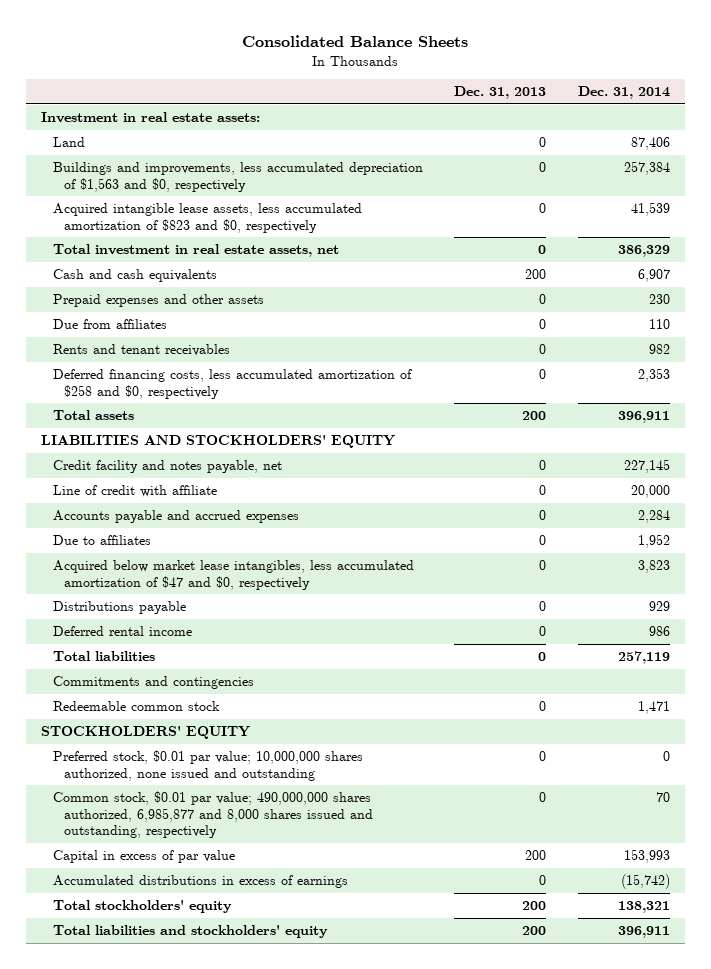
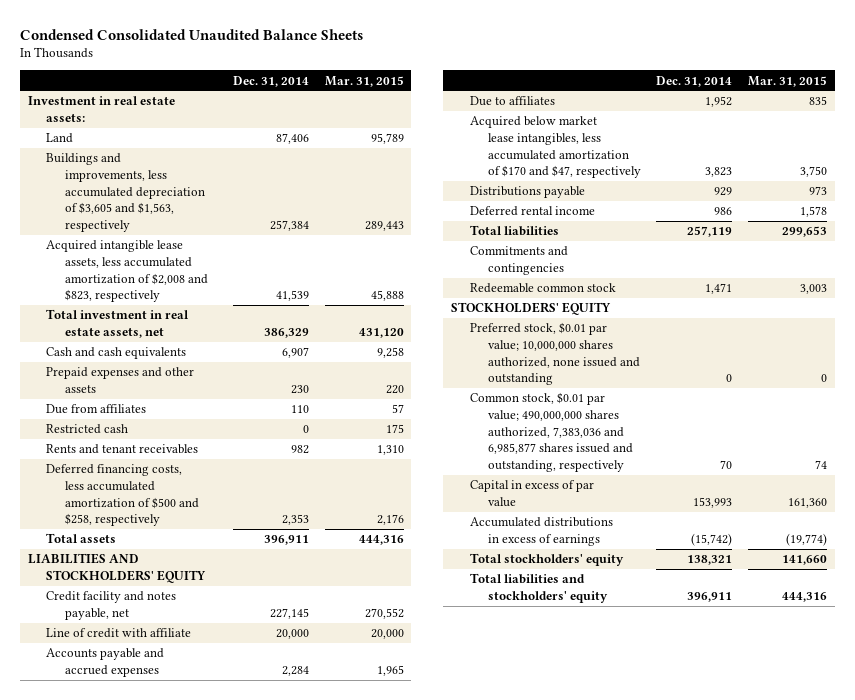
[242,34,469,47] Consolidated Balance Sheets -> [20,29,364,41] Condensed Consolidated Unaudited Balance Sheets
[454,86,547,100] Dec. 31, 2013 -> none
none -> [324,75,404,87] Mar. 31, 2015
[52,162,423,192] Buildings and improvements, less accumulated depreciation of $1,563 and $0, respectively -> [46,153,205,232] Buildings and improvements, less accumulated depreciation of $3,605 and $1,563, respectively
[52,203,362,233] Acquired intangible lease assets, less accumulated amortization of $823 and $0, respectively -> [46,240,208,303] Acquired intangible lease assets, less accumulated amortization of $2,008 and $823, respectively
none -> [46,424,129,435] Restricted cash
[52,369,412,399] Deferred financing costs, less accumulated amortization of $258 and $0, respectively -> [46,464,199,527] Deferred financing costs, less accumulated amortization of $500 and $258, respectively
[52,560,414,590] Acquired below market lease intangibles, less accumulated amortization of $47 and $0, respectively -> [469,116,642,179] Acquired below market lease intangibles, less accumulated amortization of $170 and $47, respectively
[52,791,373,839] Common stock, $0.01 par value; 490,000,000 shares authorized, 6,985,877 and 8,000 shares issued and outstanding, respectively -> [469,392,634,472] Common stock, $0.01 par value; 490,000,000 shares authorized, 7,383,036 and 6,985,877 shares issued and outstanding, respectively

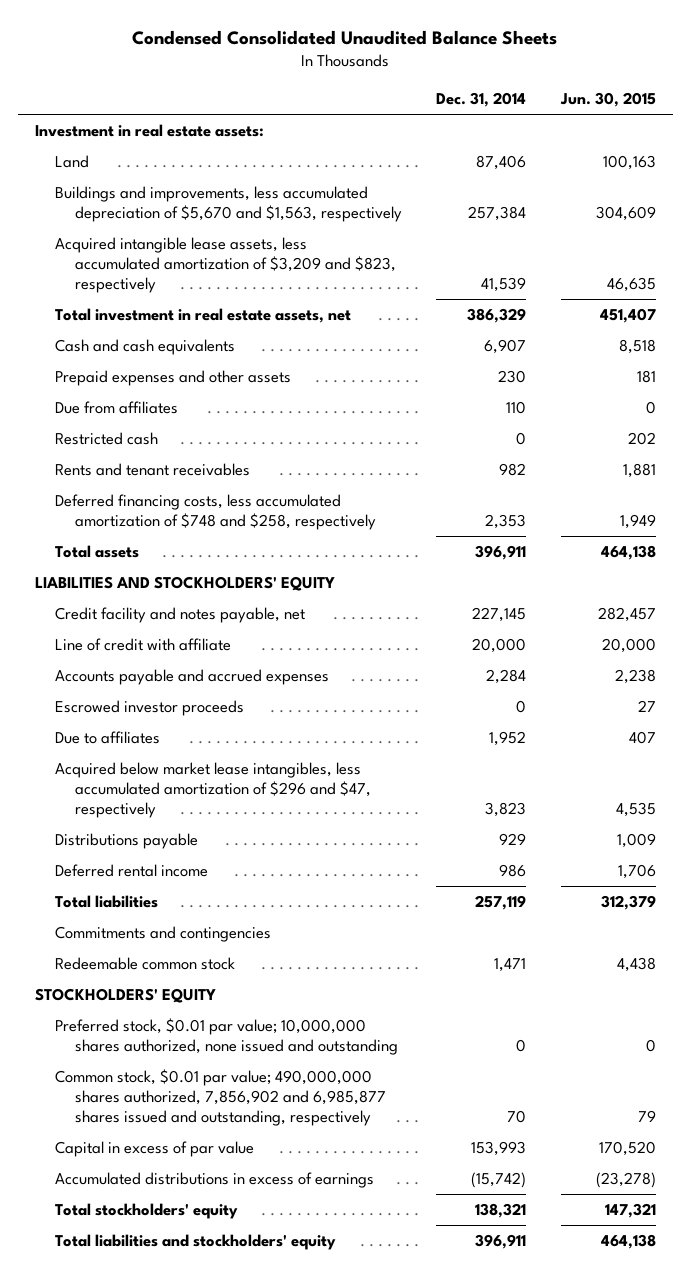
[324,75,404,87] Mar. 31, 2015 -> none
none -> [559,92,656,108] Jun. 30, 2015
[46,153,205,232] Buildings and improvements, less accumulated depreciation of $3,605 and $1,563, respectively -> [54,186,402,223] Buildings and improvements, less accumulated depreciation of $5,670 and $1,563, respectively
[46,240,208,303] Acquired intangible lease assets, less accumulated amortization of $2,008 and $823, respectively -> [54,237,396,293] Acquired intangible lease assets, less accumulated amortization of $3,209 and $823, respectively
[46,464,199,527] Deferred financing costs, less accumulated amortization of $500 and $258, respectively -> [54,494,376,531] Deferred financing costs, less accumulated amortization of $748 and $258, respectively
none -> [54,700,244,717] Escrowed investor proceeds
[469,116,642,179] Acquired below market lease intangibles, less accumulated amortization of $170 and $47, respectively -> [54,762,371,818] Acquired below market lease intangibles, less accumulated amortization of $296 and $47, respectively
[469,392,634,472] Common stock, $0.01 par value; 490,000,000 shares authorized, 7,383,036 and 6,985,877 shares issued and outstanding, respectively -> [54,1069,386,1126] Common stock, $0.01 par value; 490,000,000 shares authorized, 7,856,902 and 6,985,877 shares issued and outstanding, respectively

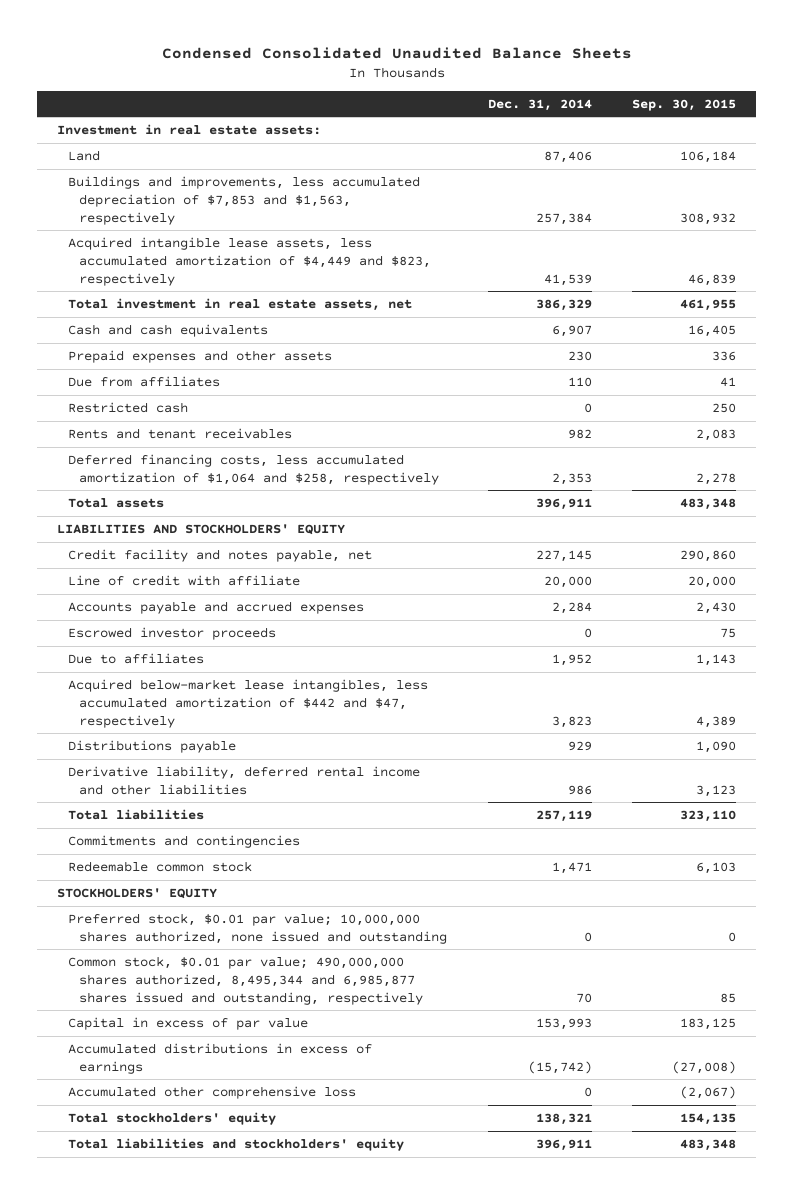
[559,92,656,108] Jun. 30, 2015 -> none
none -> [632,98,737,111] Sep. 30, 2015
[54,186,402,223] Buildings and improvements, less accumulated depreciation of $5,670 and $1,563, respectively -> [68,175,421,225] Buildings and improvements, less accumulated depreciation of $7,853 and $1,563, respectively
[54,237,396,293] Acquired intangible lease assets, less accumulated amortization of $3,209 and $823, respectively -> [68,236,432,286] Acquired intangible lease assets, less accumulated amortization of $4,449 and $823, respectively
[54,494,376,531] Deferred financing costs, less accumulated amortization of $748 and $258, respectively -> [68,453,440,485] Deferred financing costs, less accumulated amortization of $1,064 and $258, respectively
[54,762,371,818] Acquired below market lease intangibles, less accumulated amortization of $296 and $47, respectively -> [68,678,429,728] Acquired below-market lease intangibles, less accumulated amortization of $442 and $47, respectively
[54,864,208,878] Deferred rental income -> [68,765,421,795] Derivative liability, deferred rental income and other liabilities
[54,1069,386,1126] Common stock, $0.01 par value; 490,000,000 shares authorized, 7,856,902 and 6,985,877 shares issued and outstanding, respectively -> [68,955,424,1005] Common stock, $0.01 par value; 490,000,000 shares authorized, 8,495,344 and 6,985,877 shares issued and outstanding, respectively
none -> [68,1085,357,1099] Accumulated other comprehensive loss

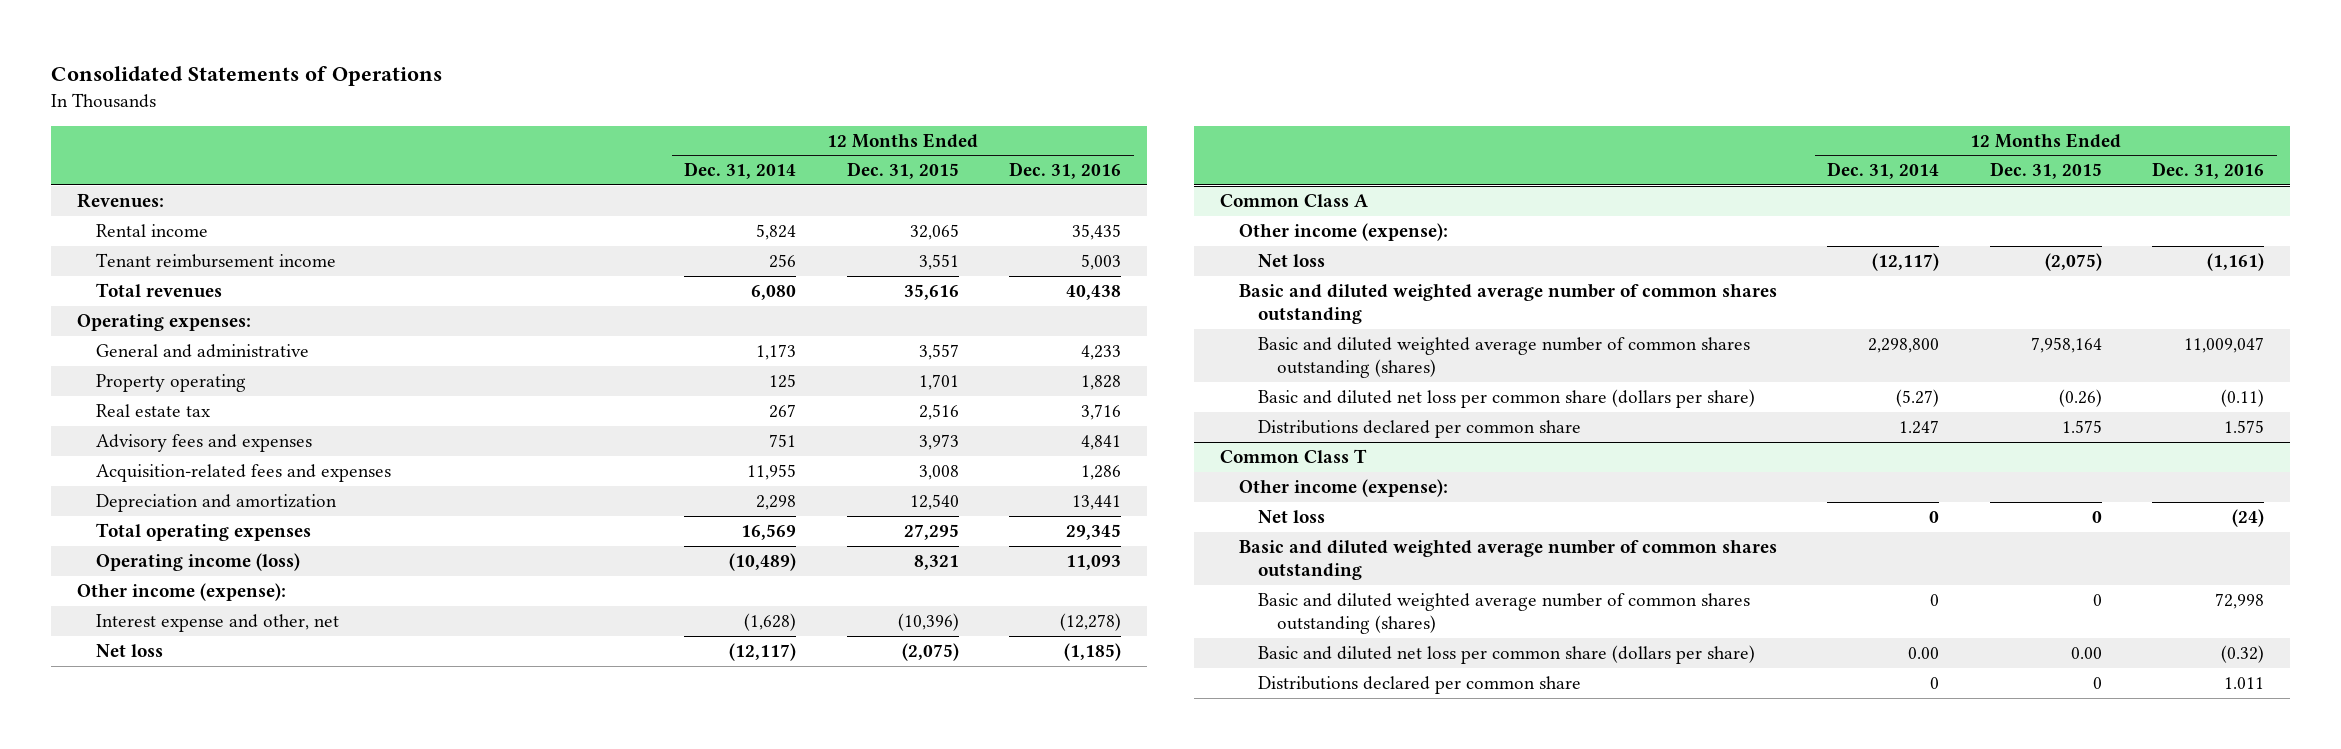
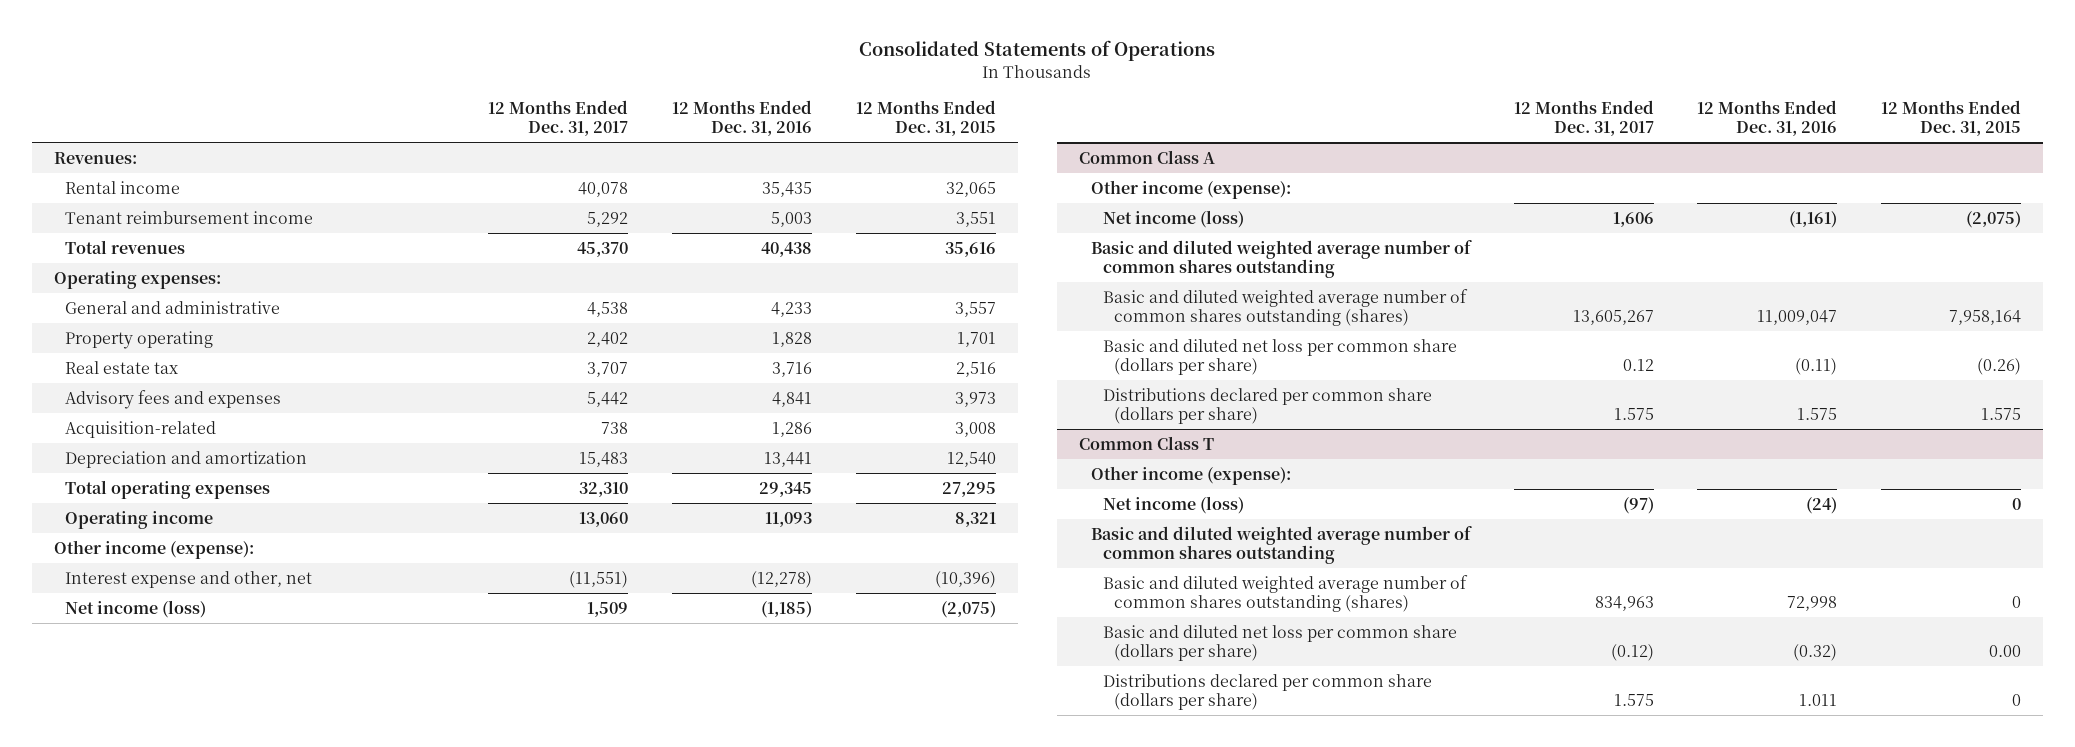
[684,162,797,180] Dec. 31, 2014 -> none
none -> [488,100,629,137] 12 Months Ended Dec. 31, 2017
[95,463,391,482] Acquisition-related fees and expenses -> [65,420,217,438] Acquisition-related
[95,552,300,571] Operating income (loss) -> [65,510,214,529] Operating income
[95,643,163,657] Net loss -> [65,599,207,618] Net income (loss)
[1258,253,1326,267] Net loss -> [1102,209,1244,228] Net income (loss)
[1258,419,1582,438] Distributions declared per common share -> [1102,387,1432,424] Distributions declared per common share (dollars per share)
[1258,509,1326,523] Net loss -> [1102,495,1244,514] Net income (loss)
[1258,675,1582,694] Distributions declared per common share -> [1102,673,1432,710] Distributions declared per common share (dollars per share)

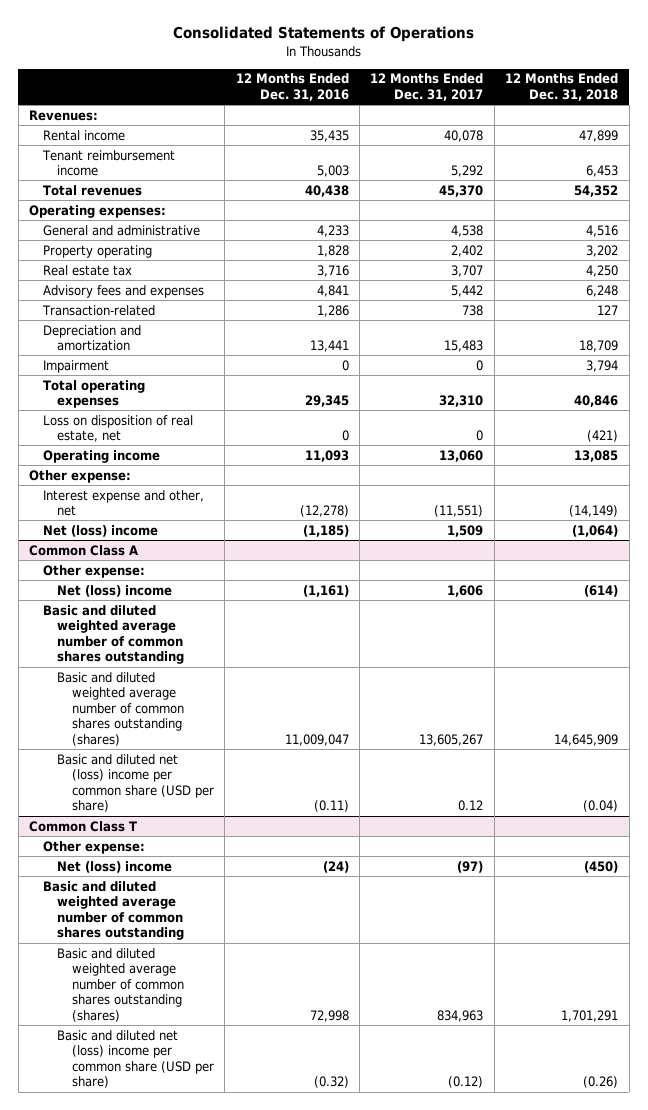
[855,100,996,137] 12 Months Ended Dec. 31, 2015 -> none
none -> [505,73,619,101] 12 Months Ended Dec. 31, 2018
[65,420,217,438] Acquisition-related -> [42,304,156,316] Transaction-related
none -> [43,359,110,373] Impairment
none -> [43,414,194,443] Loss on disposition of real estate, net
[53,539,254,559] Other income (expense): -> [29,469,132,483] Other expense:
[65,599,207,618] Net income (loss) -> [43,524,159,537] Net (loss) income
[1090,179,1291,199] Other income (expense): -> [43,564,146,578] Other expense:
[1102,209,1244,228] Net income (loss) -> [57,584,173,597] Net (loss) income
[1102,387,1432,424] Distributions declared per common share (dollars per share) -> none
[1102,338,1457,375] Basic and diluted net loss per common share (dollars per share) -> [57,753,214,813] Basic and diluted net (loss) income per common share (USD per share)
[1090,465,1291,485] Other income (expense): -> [43,840,146,854] Other expense:
[1102,495,1244,514] Net income (loss) -> [57,860,173,873] Net (loss) income
[1102,673,1432,710] Distributions declared per common share (dollars per share) -> none
[1102,624,1457,661] Basic and diluted net loss per common share (dollars per share) -> [57,1029,214,1089] Basic and diluted net (loss) income per common share (USD per share)

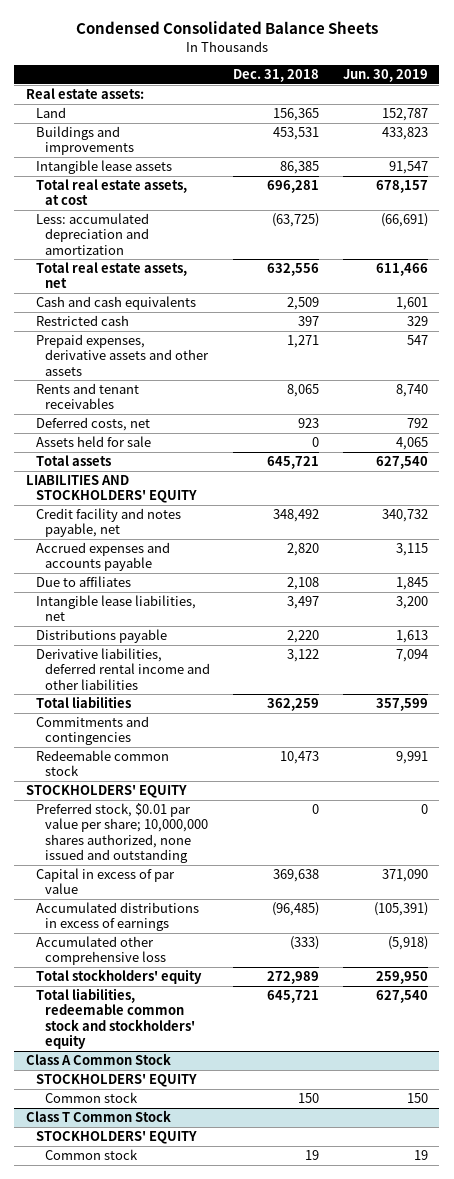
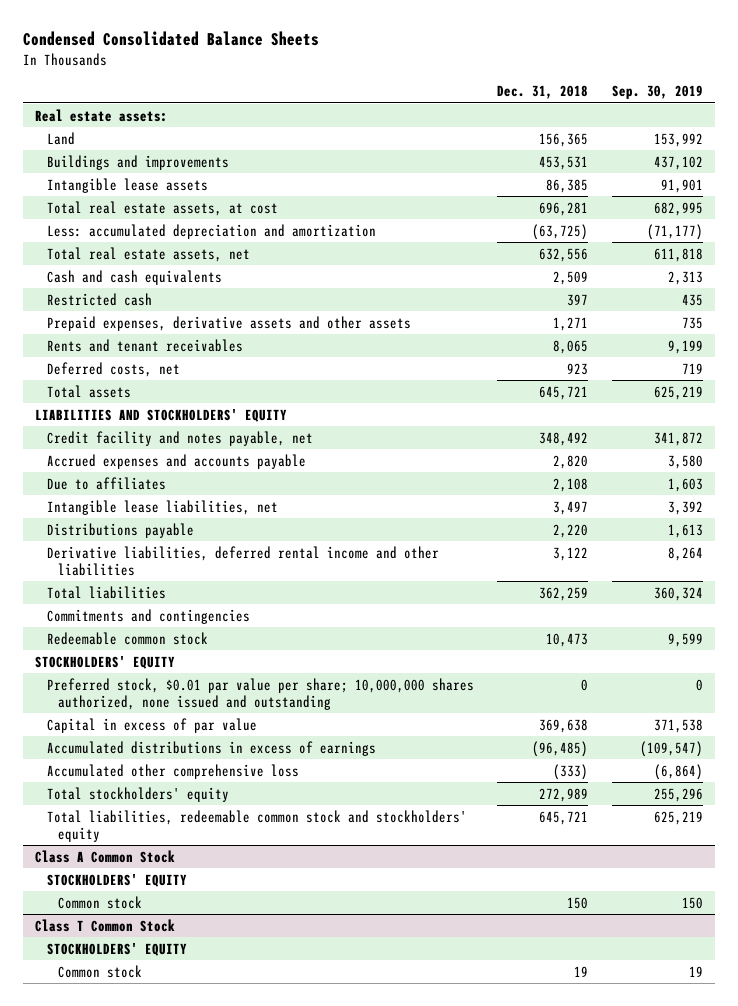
[342,68,428,82] Jun. 30, 2019 -> none
none -> [612,85,704,100] Sep. 30, 2019
[35,436,151,448] Assets held for sale -> none

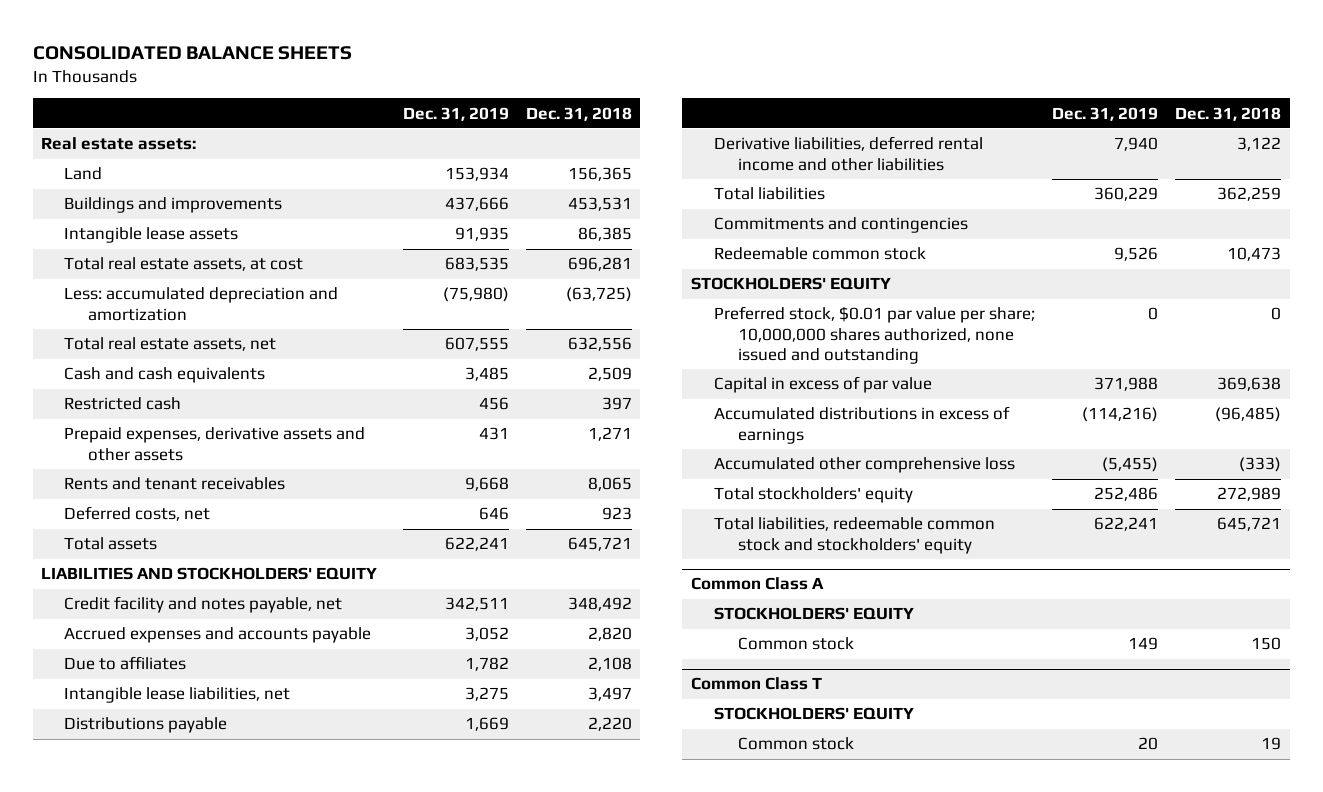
[22,31,319,47] Condensed Consolidated Balance Sheets -> [32,45,352,60] CONSOLIDATED BALANCE SHEETS
[612,85,704,100] Sep. 30, 2019 -> none
none -> [402,106,509,121] Dec. 31, 2019
[34,849,175,863] Class A Common Stock -> [690,577,824,591] Common Class A
[34,918,175,932] Class T Common Stock -> [690,677,822,691] Common Class T

